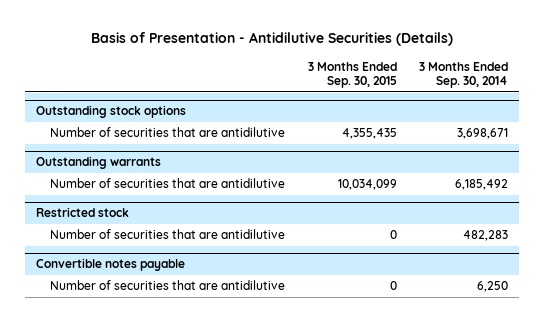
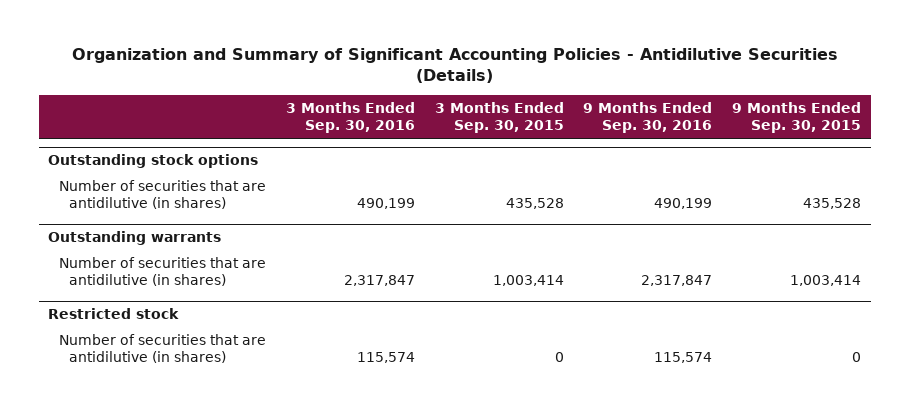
[90,32,453,47] Basis of Presentation - Antidilutive Securities (Details) -> [71,47,838,84] Organization and Summary of Significant Accounting Policies - Antidilutive Securities (Details)
[419,61,509,88] 3 Months Ended Sep. 30, 2014 -> none
none -> [285,101,415,134] 3 Months Ended Sep. 30, 2016
none -> [583,101,713,134] 9 Months Ended Sep. 30, 2016
none -> [732,101,862,134] 9 Months Ended Sep. 30, 2015
[50,127,286,138] Number of securities that are antidilutive -> [58,179,266,210] Number of securities that are antidilutive (in shares)
[341,128,397,140] 4,355,435 -> [505,198,564,210] 435,528
[50,178,286,189] Number of securities that are antidilutive -> [58,256,266,287] Number of securities that are antidilutive (in shares)
[337,179,397,191] 10,034,099 -> [492,275,564,287] 1,003,414
[35,258,185,272] Convertible notes payable -> none
[50,280,286,291] Number of securities that are antidilutive -> none
[50,229,286,240] Number of securities that are antidilutive -> [58,333,266,364] Number of securities that are antidilutive (in shares)

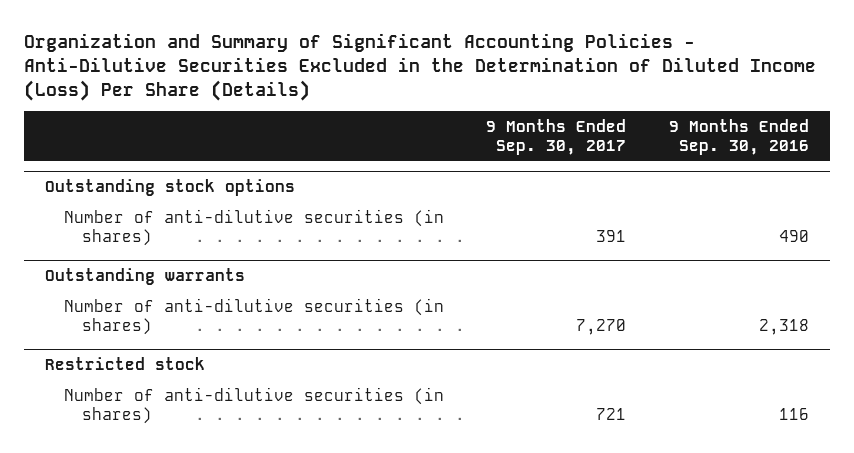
[71,47,838,84] Organization and Summary of Significant Accounting Policies - Antidilutive Securities (Details) -> [23,32,816,101] Organization and Summary of Significant Accounting Policies - Anti-Dilutive Securities Excluded in the Determination of Diluted Income (Loss) Per Share (Details)
[285,101,415,134] 3 Months Ended Sep. 30, 2016 -> none
[434,101,564,134] 3 Months Ended Sep. 30, 2015 -> none
[732,101,862,134] 9 Months Ended Sep. 30, 2015 -> none
none -> [486,119,627,155] 9 Months Ended Sep. 30, 2017
[58,179,266,210] Number of securities that are antidilutive (in shares) -> [63,208,444,246] Number of anti-dilutive securities (in shares)
[654,198,713,210] 490,199 -> [778,229,809,242] 490
[58,256,266,287] Number of securities that are antidilutive (in shares) -> [63,297,444,335] Number of anti-dilutive securities (in shares)
[641,275,713,287] 2,317,847 -> [758,318,809,335] 2,318
[58,333,266,364] Number of securities that are antidilutive (in shares) -> [63,386,444,424] Number of anti-dilutive securities (in shares)
[654,352,713,364] 115,574 -> [778,407,809,420] 116

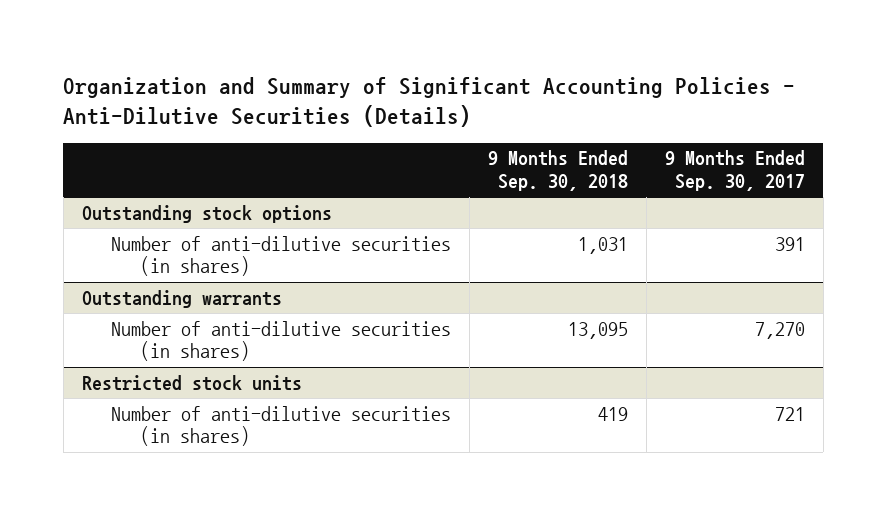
[23,32,816,101] Organization and Summary of Significant Accounting Policies - Anti-Dilutive Securities Excluded in the Determination of Diluted Income (Loss) Per Share (Details) -> [63,77,796,128] Organization and Summary of Significant Accounting Policies - Anti-Dilutive Securities (Details)
[668,119,809,155] 9 Months Ended Sep. 30, 2016 -> none
none -> [487,150,628,191] 9 Months Ended Sep. 30, 2018
[45,357,206,371] Restricted stock -> [81,374,302,391] Restricted stock units

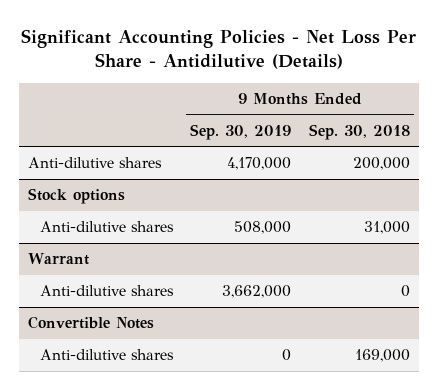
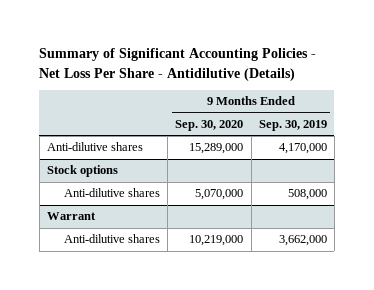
[20,28,416,70] Significant Accounting Policies - Net Loss Per Share - Antidilutive (Details) -> [39,48,317,81] Summary of Significant Accounting Policies - Net Loss Per Share - Antidilutive (Details)
[309,123,411,140] Sep. 30, 2018 -> none
none -> [175,120,244,132] Sep. 30, 2020
[27,316,154,330] Convertible Notes -> none
[39,349,174,361] Anti-dilutive shares -> none

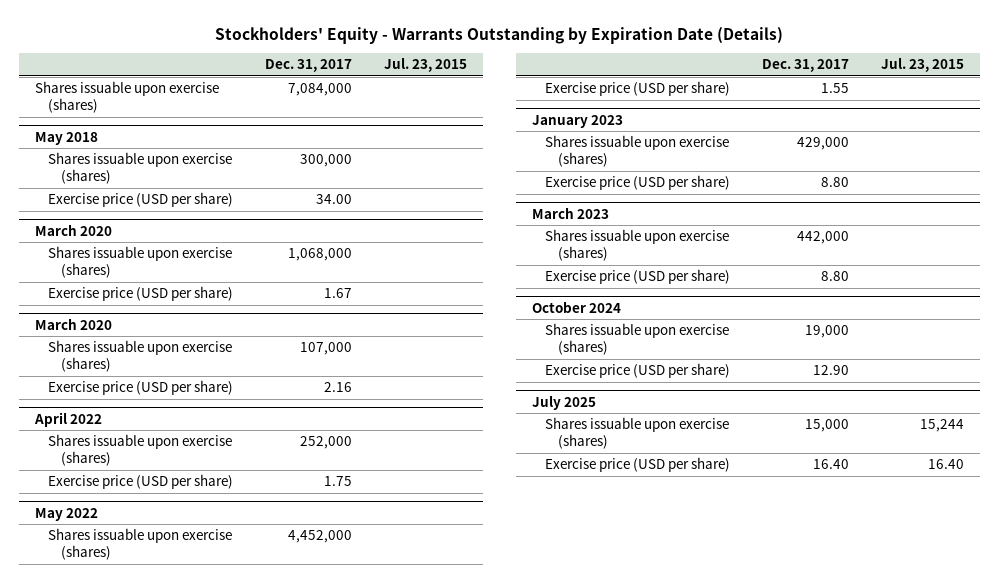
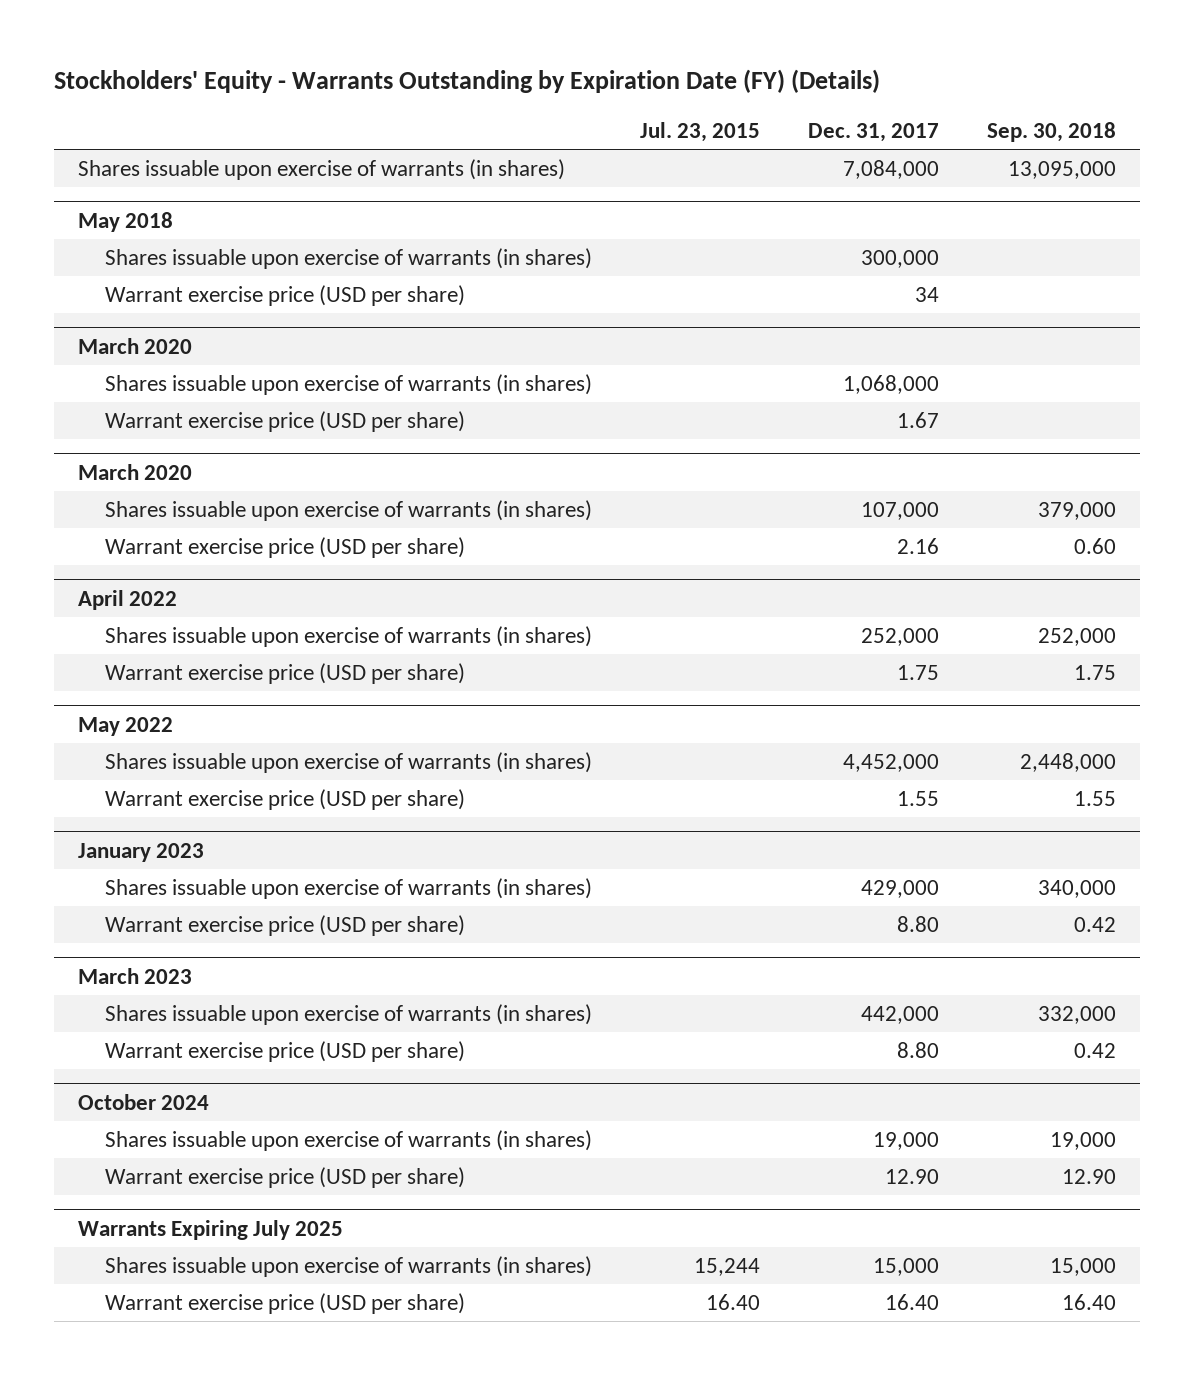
[215,26,784,44] Stockholders' Equity - Warrants Outstanding by Expiration Date (Details) -> [53,69,880,94] Stockholders' Equity - Warrants Outstanding by Expiration Date (FY) (Details)
none -> [986,122,1116,143] Sep. 30, 2018
[34,81,219,114] Shares issuable upon exercise (shares) -> [77,159,565,181] Shares issuable upon exercise of warrants (in shares)
[47,152,232,185] Shares issuable upon exercise (shares) -> [105,248,593,270] Shares issuable upon exercise of warrants (in shares)
[47,192,233,208] Exercise price (USD per share) -> [105,285,466,307] Warrant exercise price (USD per share)
[315,194,352,205] 34.00 -> [915,287,940,303] 34
[47,246,232,279] Shares issuable upon exercise (shares) -> [105,374,593,396] Shares issuable upon exercise of warrants (in shares)
[47,286,233,302] Exercise price (USD per share) -> [105,411,466,433] Warrant exercise price (USD per share)
[47,340,232,373] Shares issuable upon exercise (shares) -> [105,500,593,522] Shares issuable upon exercise of warrants (in shares)
[47,380,233,396] Exercise price (USD per share) -> [105,537,466,559] Warrant exercise price (USD per share)
[47,434,232,467] Shares issuable upon exercise (shares) -> [105,626,593,648] Shares issuable upon exercise of warrants (in shares)
[47,474,233,490] Exercise price (USD per share) -> [105,663,466,685] Warrant exercise price (USD per share)
[47,528,232,561] Shares issuable upon exercise (shares) -> [105,752,593,774] Shares issuable upon exercise of warrants (in shares)
[545,81,731,97] Exercise price (USD per share) -> [105,789,466,811] Warrant exercise price (USD per share)
[545,135,730,168] Shares issuable upon exercise (shares) -> [105,878,593,900] Shares issuable upon exercise of warrants (in shares)
[545,175,731,191] Exercise price (USD per share) -> [105,915,466,937] Warrant exercise price (USD per share)
[545,229,730,262] Shares issuable upon exercise (shares) -> [105,1004,593,1026] Shares issuable upon exercise of warrants (in shares)
[545,269,731,285] Exercise price (USD per share) -> [105,1041,466,1063] Warrant exercise price (USD per share)
[545,323,730,356] Shares issuable upon exercise (shares) -> [105,1130,593,1152] Shares issuable upon exercise of warrants (in shares)
[545,363,731,379] Exercise price (USD per share) -> [105,1167,466,1189] Warrant exercise price (USD per share)
[532,395,597,410] July 2025 -> [77,1219,343,1240] Warrants Expiring July 2025
[545,417,730,450] Shares issuable upon exercise (shares) -> [105,1256,593,1278] Shares issuable upon exercise of warrants (in shares)
[545,457,731,473] Exercise price (USD per share) -> [105,1293,466,1315] Warrant exercise price (USD per share)

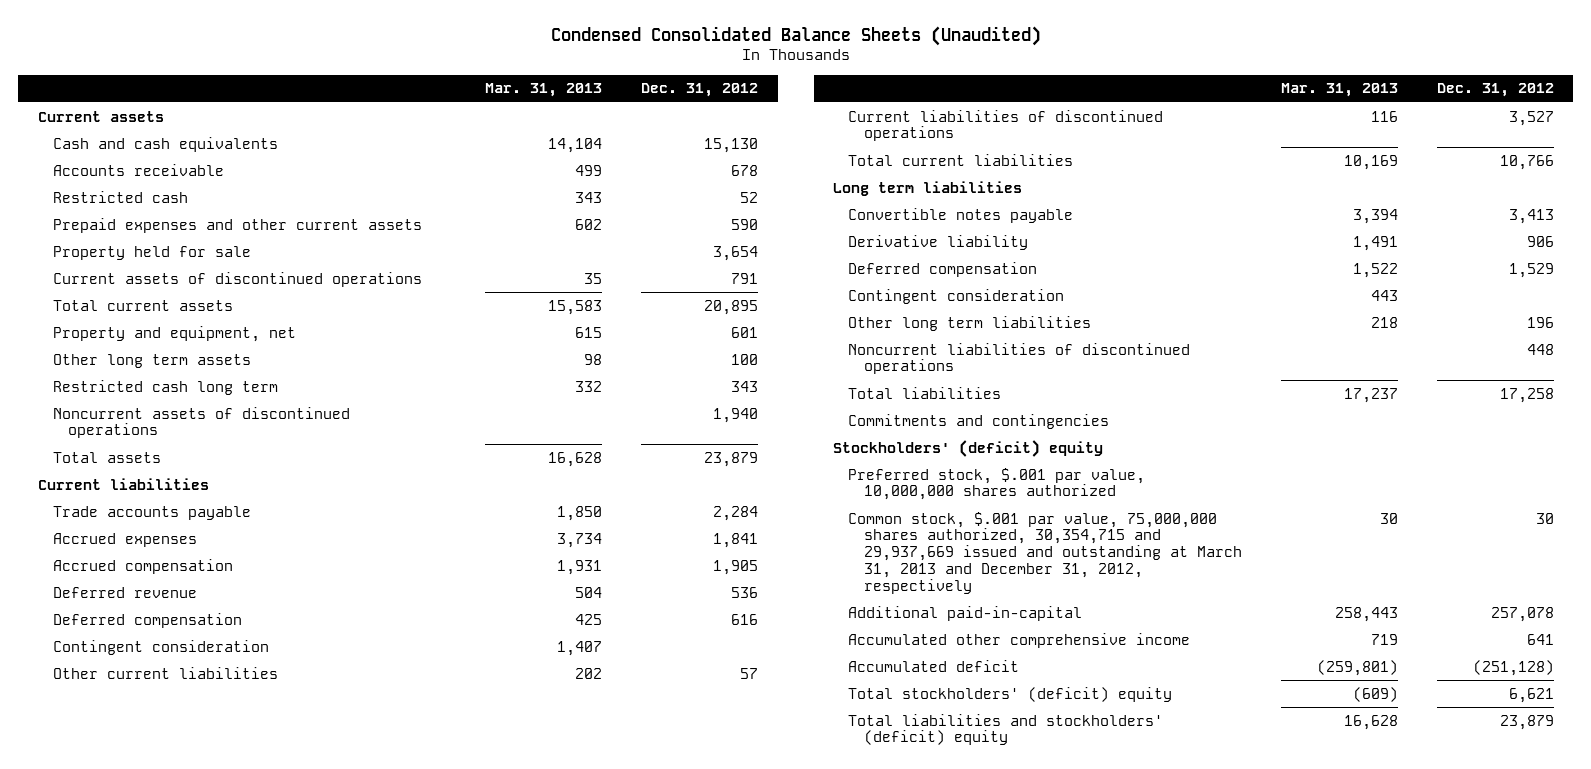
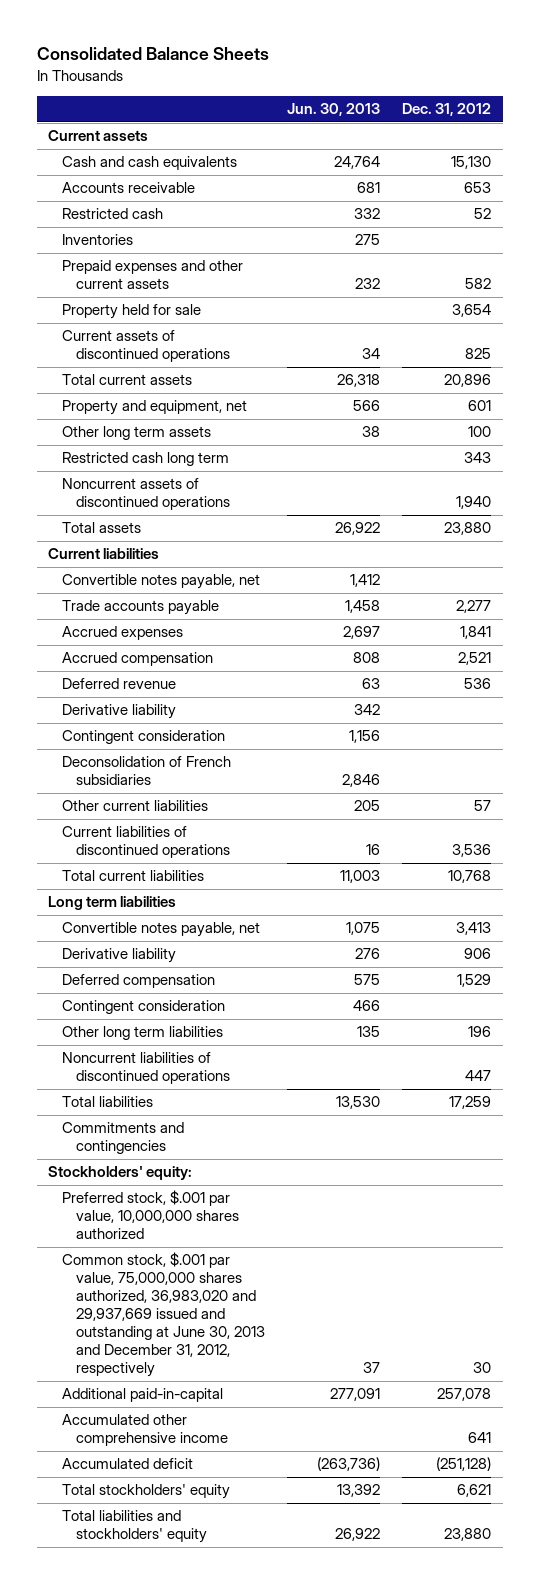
[550,25,1041,46] Condensed Consolidated Balance Sheets (Unaudited) -> [36,47,269,61] Consolidated Balance Sheets
[485,83,603,98] Mar. 31, 2013 -> none
none -> [287,103,381,117] Jun. 30, 2013
[731,164,759,176] 678 -> [464,182,492,194] 653
none -> [62,234,134,246] Inventories
[731,218,759,230] 590 -> [465,278,492,290] 582
[731,272,759,284] 791 -> [465,348,492,360] 825
[704,299,759,315] 20,895 -> [444,374,492,388] 20,896
[704,451,759,467] 23,879 -> [444,522,492,536] 23,880
none -> [62,574,261,590] Convertible notes payable, net
[713,505,759,521] 2,284 -> [456,600,492,614] 2,277
[713,559,759,575] 1,905 -> [458,652,492,666] 2,521
[52,612,242,628] Deferred compensation -> none
none -> [62,704,177,720] Derivative liability
none -> [62,756,232,786] Deconsolidation of French subsidiaries
[1508,110,1554,126] 3,527 -> [452,844,492,858] 3,536
[1499,154,1554,170] 10,766 -> [448,870,492,884] 10,768
[848,207,1074,223] Convertible notes payable -> [62,922,261,938] Convertible notes payable, net
[1526,343,1554,355] 448 -> [465,1070,492,1082] 447
[1499,387,1554,403] 17,258 -> [449,1096,492,1110] 17,259
[833,439,1104,457] Stockholders' (deficit) equity -> [48,1166,193,1181] Stockholders' equity:
[848,511,1242,594] Common stock, $.001 par value, 75,000,000 shares authorized, 30,354,715 and 29,937,669 issued and outstanding at March 31, 2013 and December 31, 2012, respectively -> [62,1252,265,1378] Common stock, $.001 par value, 75,000,000 shares authorized, 36,983,020 and 29,937,669 issued and outstanding at June 30, 2013 and December 31, 2012, respectively
[848,686,1173,702] Total stockholders' (deficit) equity -> [62,1484,231,1500] Total stockholders' equity
[848,713,1164,746] Total liabilities and stockholders' (deficit) equity -> [62,1510,207,1544] Total liabilities and stockholders' equity
[1499,714,1554,730] 23,879 -> [444,1528,492,1542] 23,880

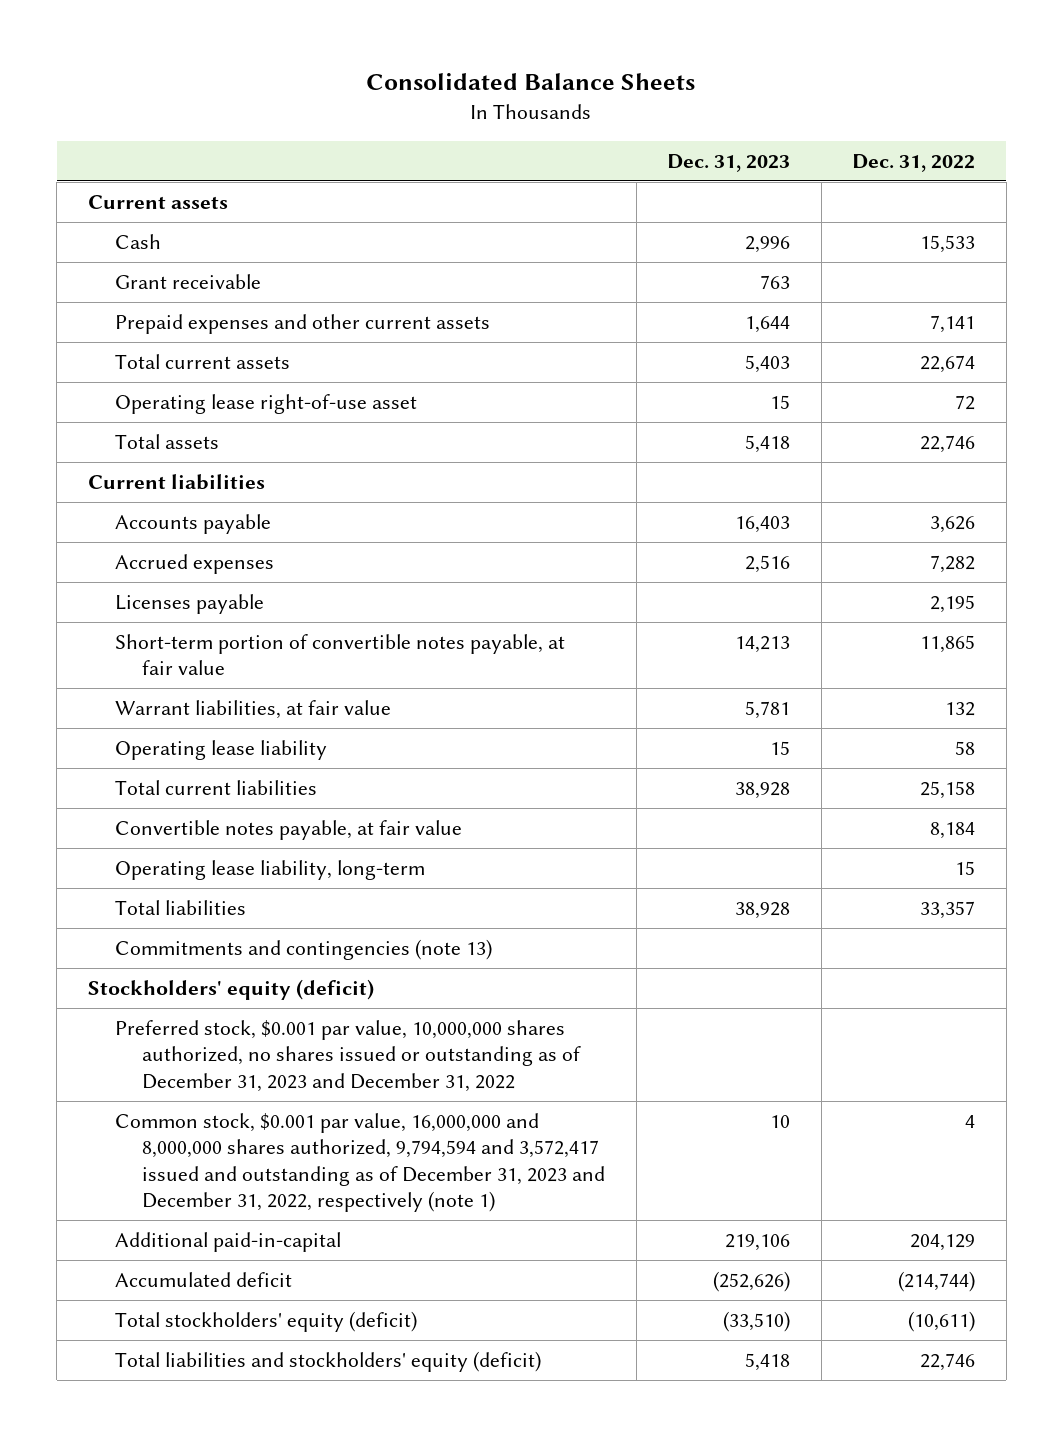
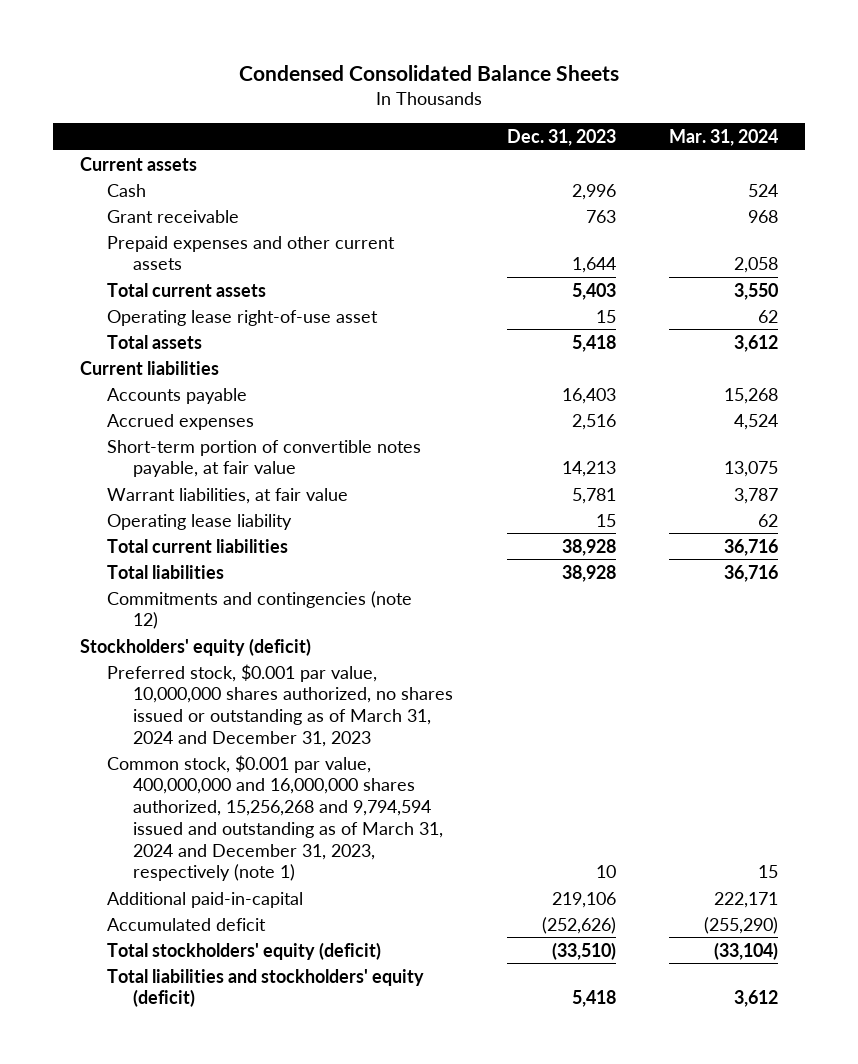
[366,73,696,91] Consolidated Balance Sheets -> [239,65,620,82] Condensed Consolidated Balance Sheets
[852,153,976,172] Dec. 31, 2022 -> none
none -> [669,128,779,146] Mar. 31, 2024
[114,594,264,615] Licenses payable -> none
[114,820,462,841] Convertible notes payable, at fair value -> none
[114,860,425,881] Operating lease liability, long-term -> none
[114,939,492,961] Commitments and contingencies (note 13) -> [106,590,412,630] Commitments and contingencies (note 12)
[114,1020,582,1092] Preferred stock, $0.001 par value, 10,000,000 shares authorized, no shares issued or outstanding as of December 31, 2023 and December 31, 2022 -> [106,663,454,747] Preferred stock, $0.001 par value, 10,000,000 shares authorized, no shares issued or outstanding as of March 31, 2024 and December 31, 2023
[114,1113,606,1212] Common stock, $0.001 par value, 16,000,000 and 8,000,000 shares authorized, 9,794,594 and 3,572,417 issued and outstanding as of December 31, 2023 and December 31, 2022, respectively (note 1) -> [106,754,444,882] Common stock, $0.001 par value, 400,000,000 and 16,000,000 shares authorized, 15,256,268 and 9,794,594 issued and outstanding as of March 31, 2024 and December 31, 2023, respectively (note 1)

